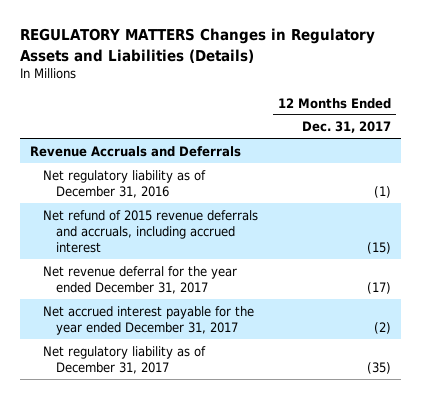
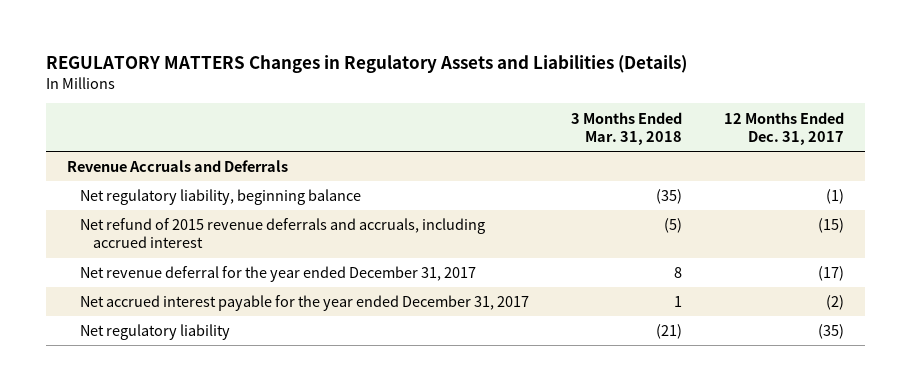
none -> [571,111,683,145] 3 Months Ended Mar. 31, 2018
[43,169,207,198] Net regulatory liability as of December 31, 2016 -> [80,189,362,206] Net regulatory liability, beginning balance
[43,345,207,374] Net regulatory liability as of December 31, 2017 -> [80,324,231,341] Net regulatory liability

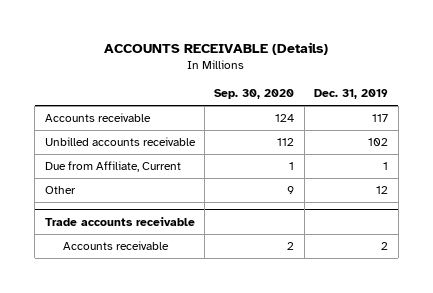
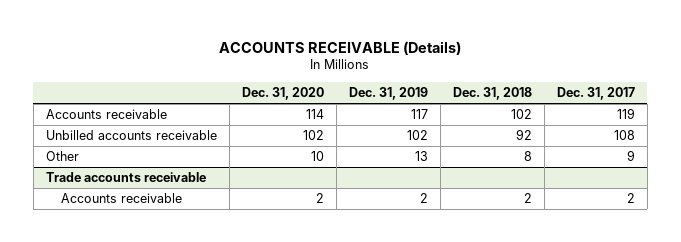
[214,88,295,99] Sep. 30, 2020 -> none
none -> [241,87,324,101] Dec. 31, 2020
none -> [452,87,532,101] Dec. 31, 2018
none -> [556,87,635,101] Dec. 31, 2017
[44,161,181,173] Due from Affiliate, Current -> none
[376,186,389,195] 12 -> [414,151,428,162] 13

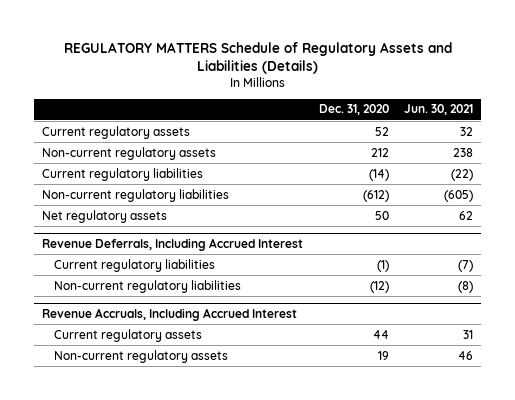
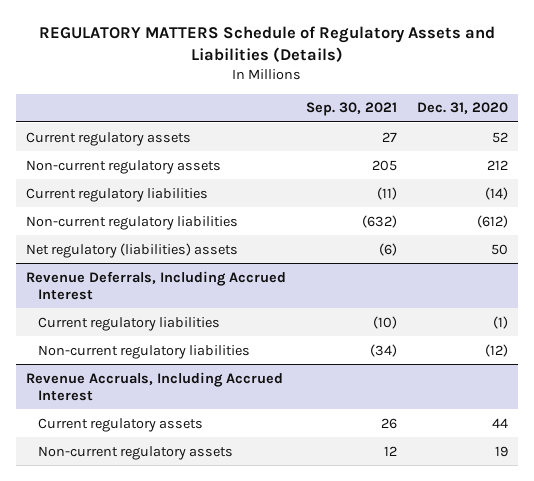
[404,104,474,116] Jun. 30, 2021 -> none
none -> [306,102,398,117] Sep. 30, 2021
[42,209,168,223] Net regulatory assets -> [25,242,238,258] Net regulatory (liabilities) assets

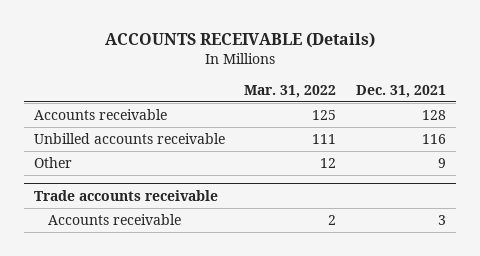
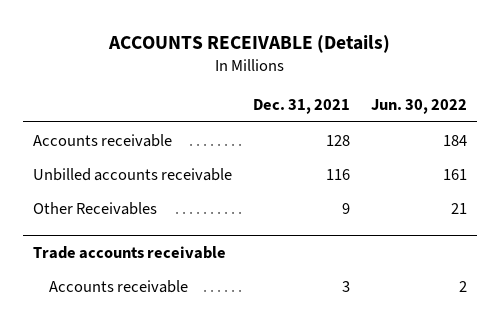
[244,84,337,98] Mar. 31, 2022 -> none
none -> [370,99,467,115] Jun. 30, 2022
[33,157,72,169] Other -> [33,201,158,215] Other Receivables

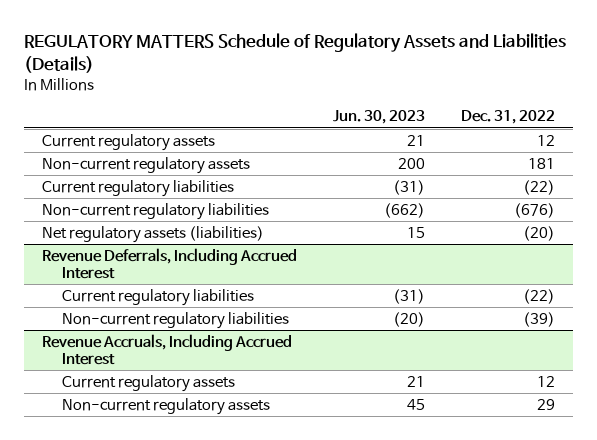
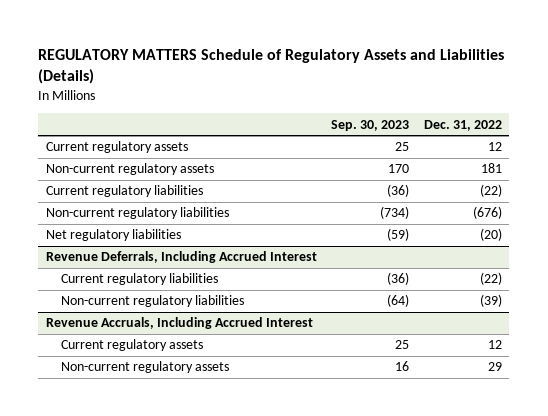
[333,110,426,125] Jun. 30, 2023 -> none
none -> [331,119,410,131] Sep. 30, 2023
[42,225,265,243] Net regulatory assets (liabilities) -> [45,229,181,242] Net regulatory liabilities

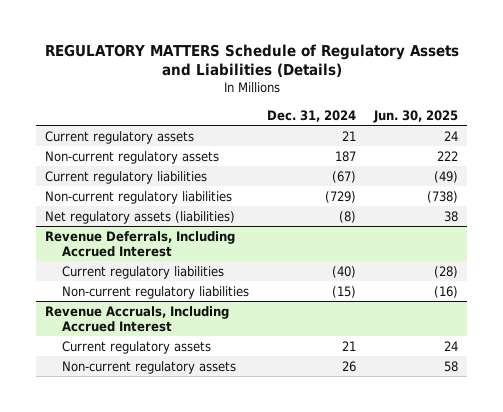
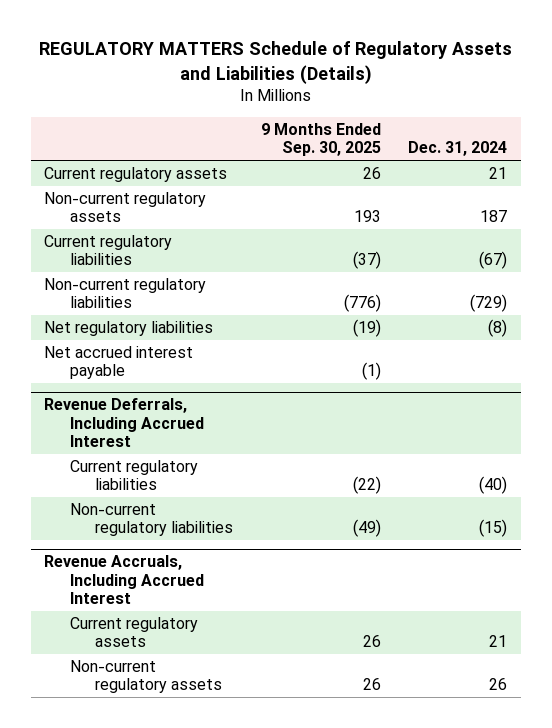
[372,109,458,123] Jun. 30, 2025 -> none
none -> [260,123,381,157] 9 Months Ended Sep. 30, 2025
[45,210,236,224] Net regulatory assets (liabilities) -> [44,321,214,337] Net regulatory liabilities
none -> [44,346,194,380] Net accrued interest payable

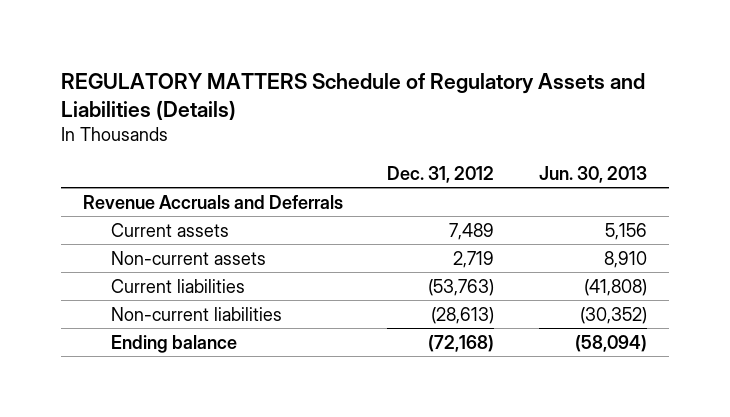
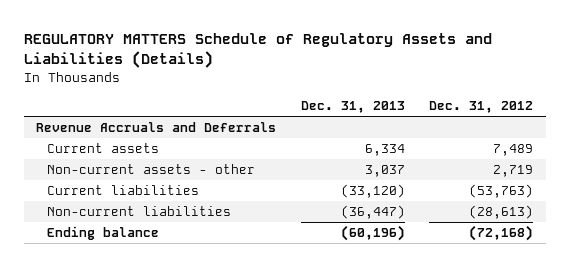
[538,166,647,184] Jun. 30, 2013 -> none
none -> [300,101,405,114] Dec. 31, 2013
[111,250,267,265] Non-current assets -> [47,164,256,175] Non-current assets - other

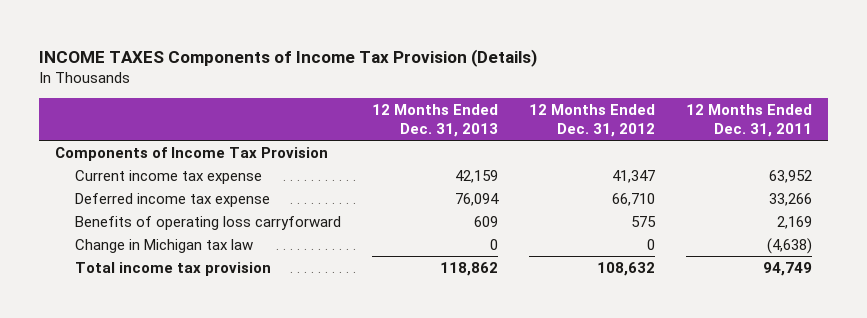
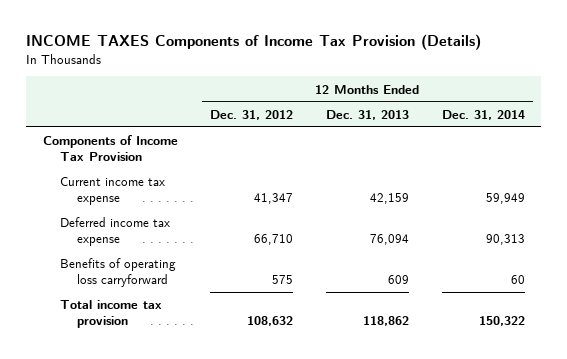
[686,103,813,138] 12 Months Ended Dec. 31, 2011 -> none
none -> [441,109,525,120] Dec. 31, 2014
[74,238,253,253] Change in Michigan tax law -> none

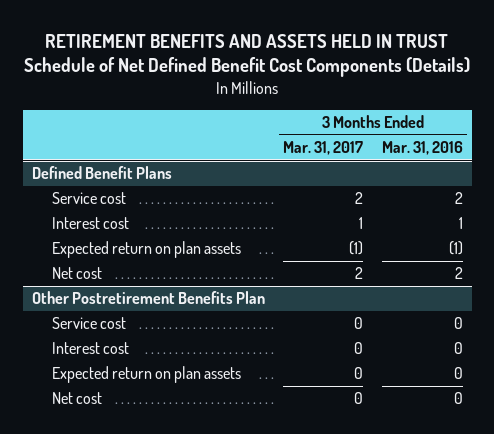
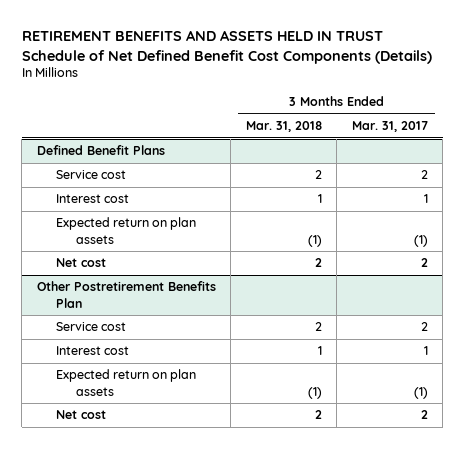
[381,141,463,156] Mar. 31, 2016 -> none
none -> [245,121,322,133] Mar. 31, 2018
[354,317,364,330] 0 -> [420,322,428,332] 2
[354,342,364,355] 0 -> [423,346,428,356] 1
[354,367,364,380] 0 -> [413,386,428,399] (1)
[354,392,364,405] 0 -> [420,410,428,420] 2

